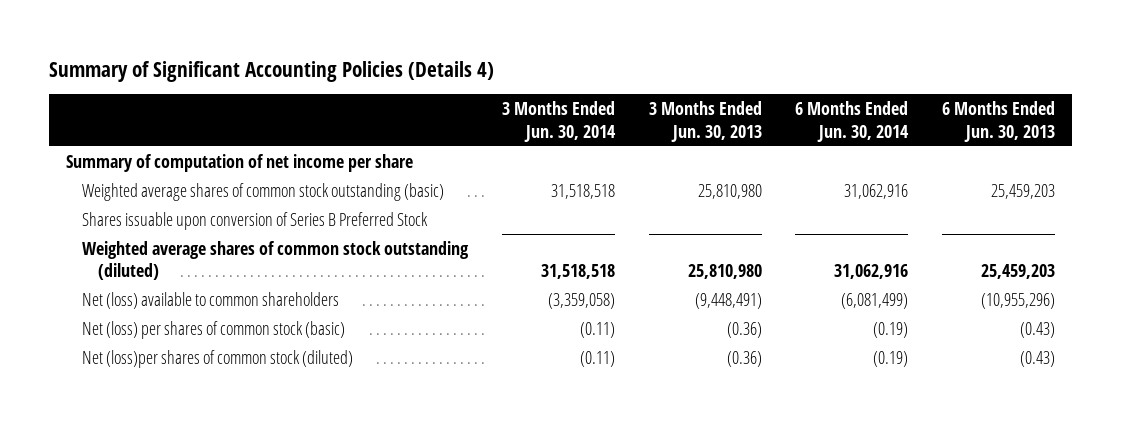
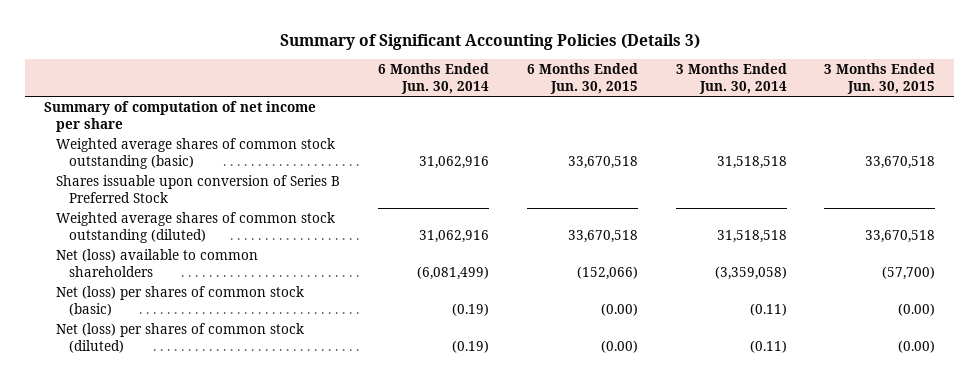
[49,60,495,82] Summary of Significant Accounting Policies (Details 4) -> [279,33,700,50] Summary of Significant Accounting Policies (Details 3)
[648,101,762,142] 3 Months Ended Jun. 30, 2013 -> none
[941,101,1055,142] 6 Months Ended Jun. 30, 2013 -> none
none -> [526,62,638,94] 6 Months Ended Jun. 30, 2015
none -> [824,62,936,94] 3 Months Ended Jun. 30, 2015
[82,349,354,368] Net (loss)per shares of common stock (diluted) -> [56,322,305,353] Net (loss) per shares of common stock (diluted)

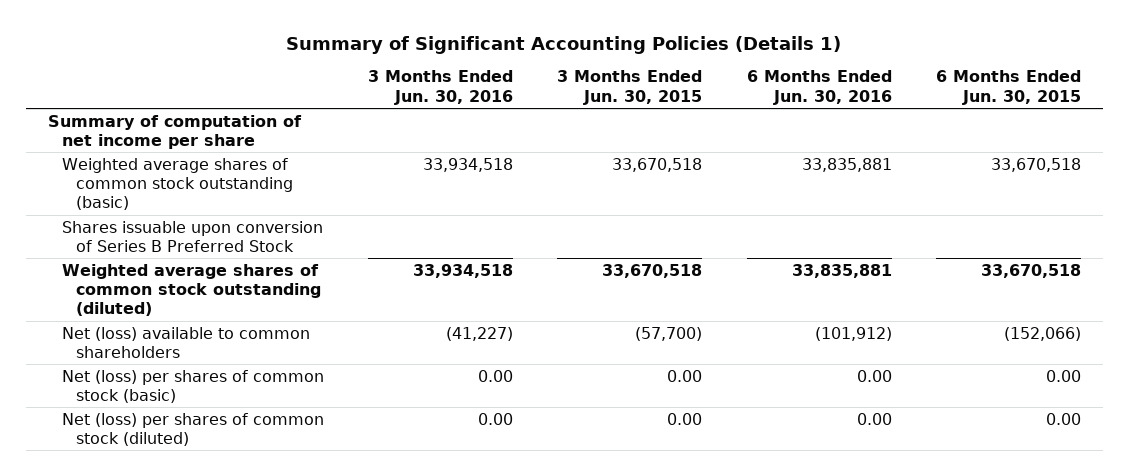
[279,33,700,50] Summary of Significant Accounting Policies (Details 3) -> [286,35,842,54] Summary of Significant Accounting Policies (Details 1)
[378,62,490,94] 6 Months Ended Jun. 30, 2014 -> none
[675,62,787,94] 3 Months Ended Jun. 30, 2014 -> none
none -> [368,70,514,105] 3 Months Ended Jun. 30, 2016
none -> [746,70,892,105] 6 Months Ended Jun. 30, 2016
[600,302,638,316] (0.00) -> [1045,369,1081,382] 0.00
[898,302,936,316] (0.00) -> [667,369,703,382] 0.00
[600,339,638,353] (0.00) -> [1045,412,1081,425] 0.00
[898,339,936,353] (0.00) -> [667,412,703,425] 0.00

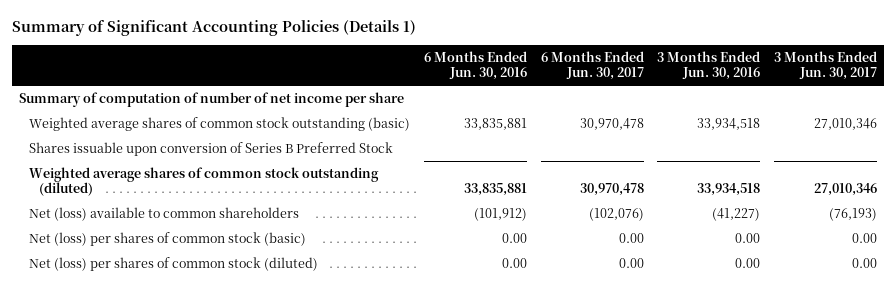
[557,70,703,105] 3 Months Ended Jun. 30, 2015 -> none
[935,70,1081,105] 6 Months Ended Jun. 30, 2015 -> none
none -> [540,51,644,81] 6 Months Ended Jun. 30, 2017
none -> [773,51,877,81] 3 Months Ended Jun. 30, 2017
[47,114,302,149] Summary of computation of net income per share -> [19,92,405,108] Summary of computation of number of net income per share

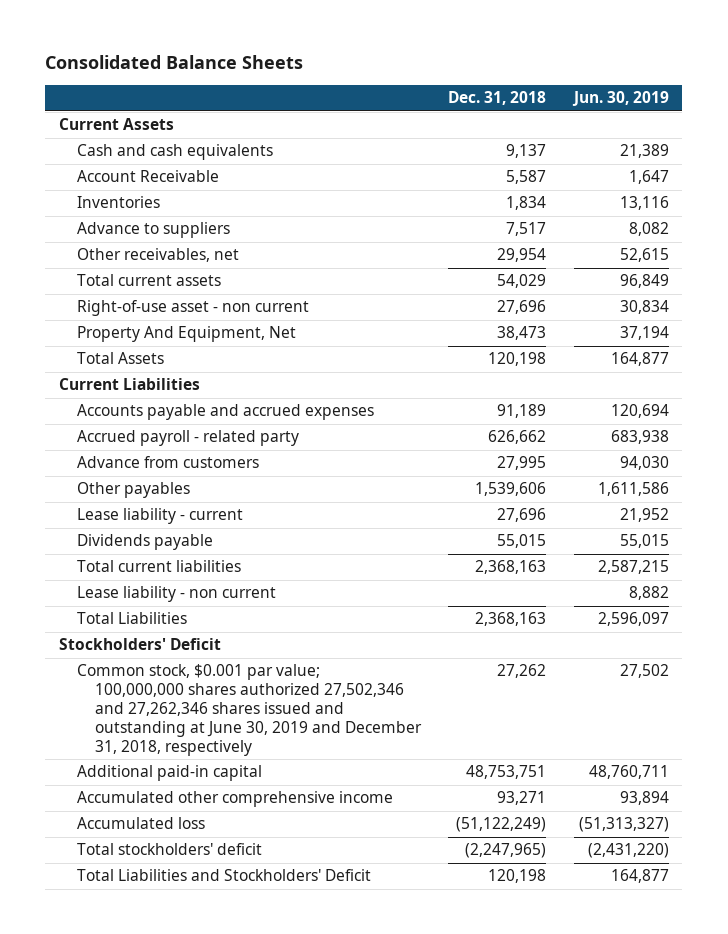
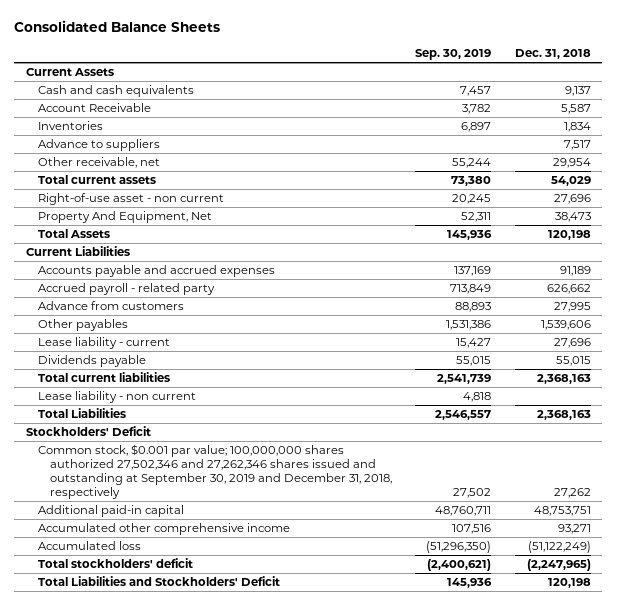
[571,91,669,107] Jun. 30, 2019 -> none
none -> [415,49,492,61] Sep. 30, 2019
[76,248,239,263] Other receivables, net -> [37,157,160,169] Other receivable, net
[76,664,422,756] Common stock, $0.001 par value; 100,000,000 shares authorized 27,502,346 and 27,262,346 shares issued and outstanding at June 30, 2019 and December 31, 2018, respectively -> [37,444,393,500] Common stock, $0.001 par value; 100,000,000 shares authorized 27,502,346 and 27,262,346 shares issued and outstanding at September 30, 2019 and December 31, 2018, respectively

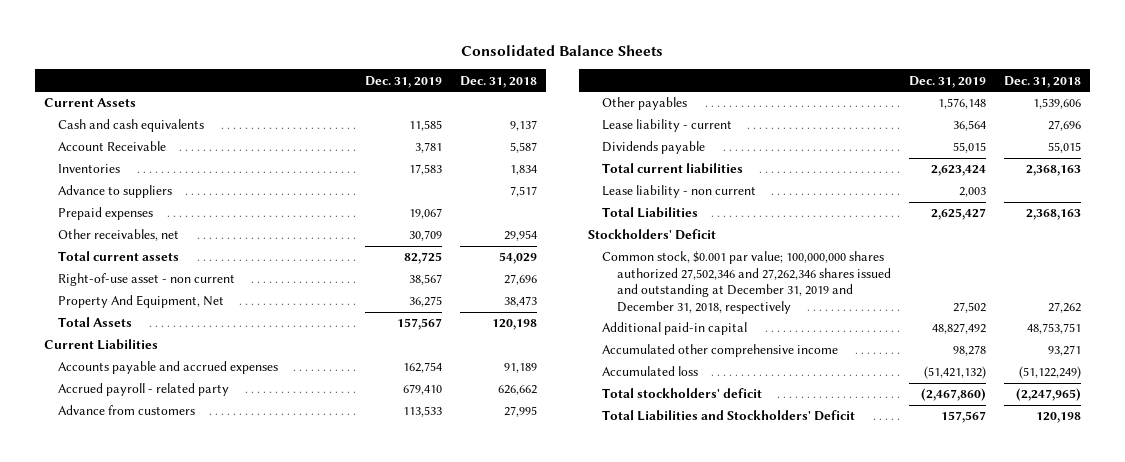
[415,49,492,61] Sep. 30, 2019 -> none
none -> [364,75,442,88] Dec. 31, 2019
none -> [58,207,154,221] Prepaid expenses
[37,157,160,169] Other receivable, net -> [58,229,180,242] Other receivables, net
[37,444,393,500] Common stock, $0.001 par value; 100,000,000 shares authorized 27,502,346 and 27,262,346 shares issued and outstanding at September 30, 2019 and December 31, 2018, respectively -> [602,251,891,314] Common stock, $0.001 par value; 100,000,000 shares authorized 27,502,346 and 27,262,346 shares issued and outstanding at December 31, 2019 and December 31, 2018, respectively

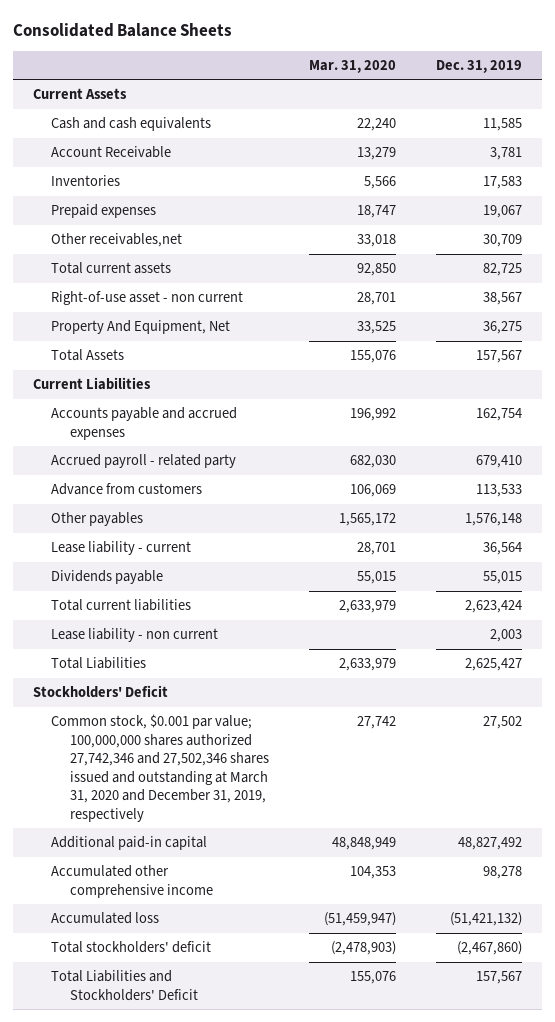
[459,75,537,88] Dec. 31, 2018 -> none
none -> [308,59,396,73] Mar. 31, 2020
[58,185,173,199] Advance to suppliers -> none
[58,229,180,242] Other receivables, net -> [51,233,183,248] Other receivables,net
[602,251,891,314] Common stock, $0.001 par value; 100,000,000 shares authorized 27,502,346 and 27,262,346 shares issued and outstanding at December 31, 2019 and December 31, 2018, respectively -> [51,714,269,822] Common stock, $0.001 par value; 100,000,000 shares authorized 27,742,346 and 27,502,346 shares issued and outstanding at March 31, 2020 and December 31, 2019, respectively

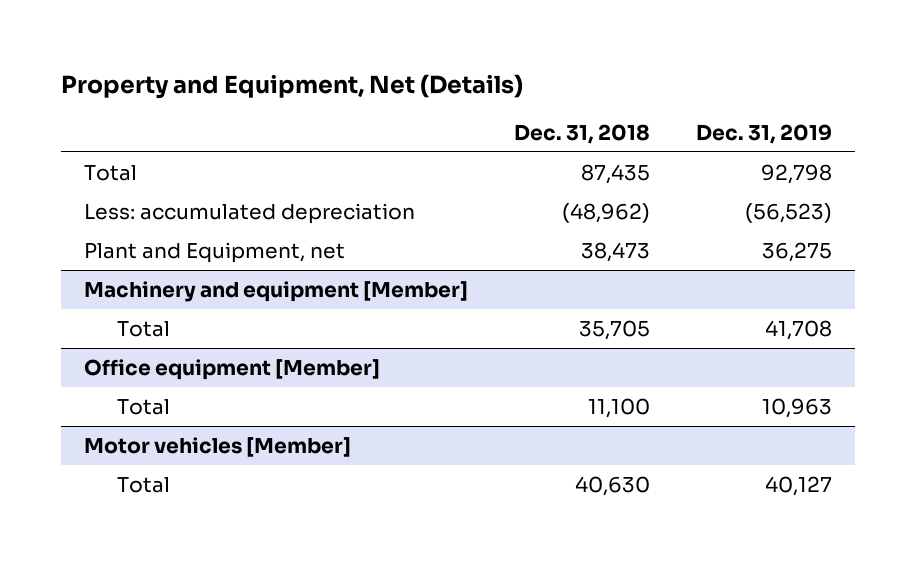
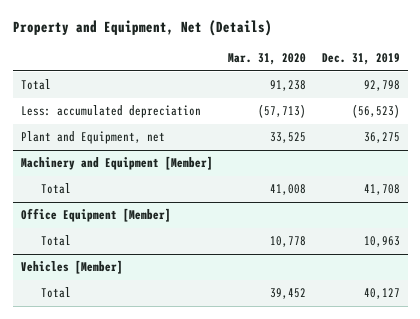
[514,124,651,145] Dec. 31, 2018 -> none
none -> [228,53,307,66] Mar. 31, 2020
[84,280,469,302] Machinery and equipment [Member] -> [20,156,213,171] Machinery and Equipment [Member]
[84,358,381,380] Office equipment [Member] -> [20,208,171,223] Office Equipment [Member]
[84,436,352,457] Motor vehicles [Member] -> [20,260,123,275] Vehicles [Member]

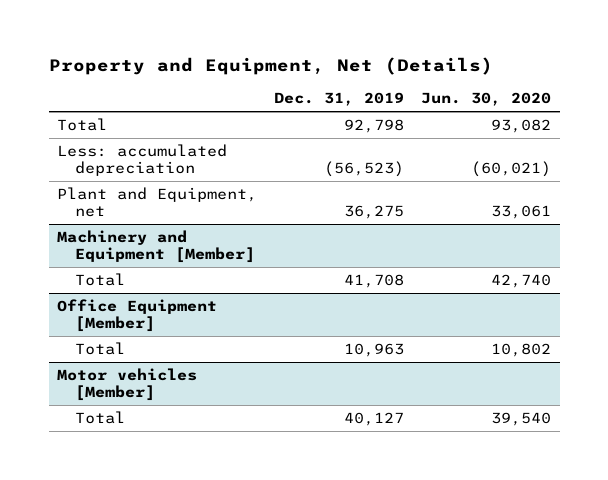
[228,53,307,66] Mar. 31, 2020 -> none
none -> [421,92,552,107] Jun. 30, 2020
[20,260,123,275] Vehicles [Member] -> [57,367,198,401] Motor vehicles [Member]

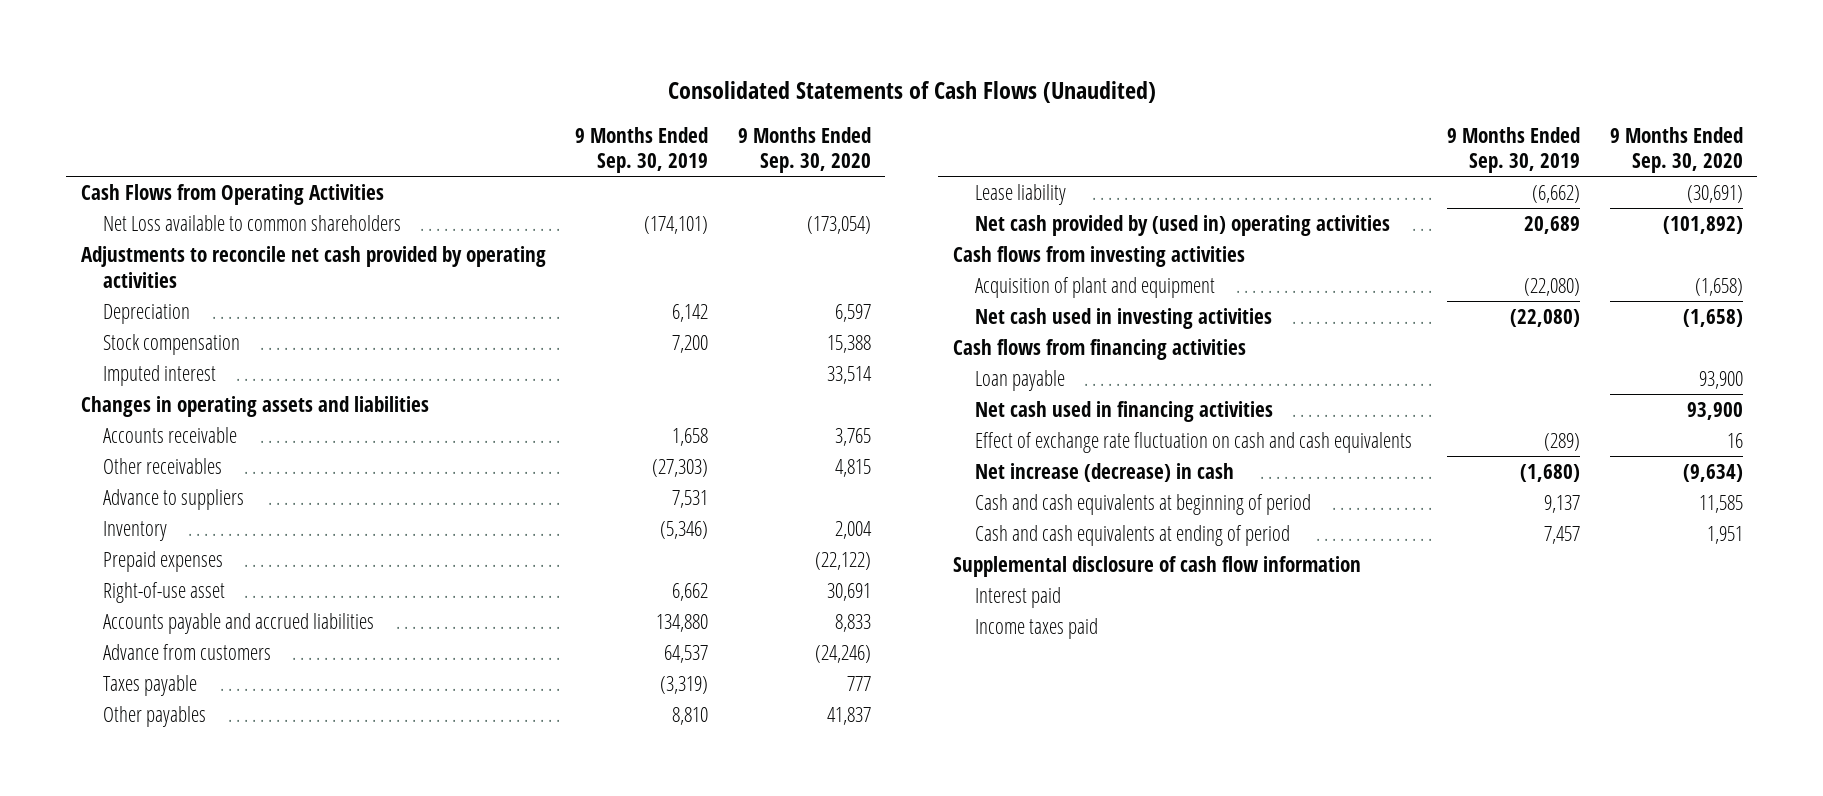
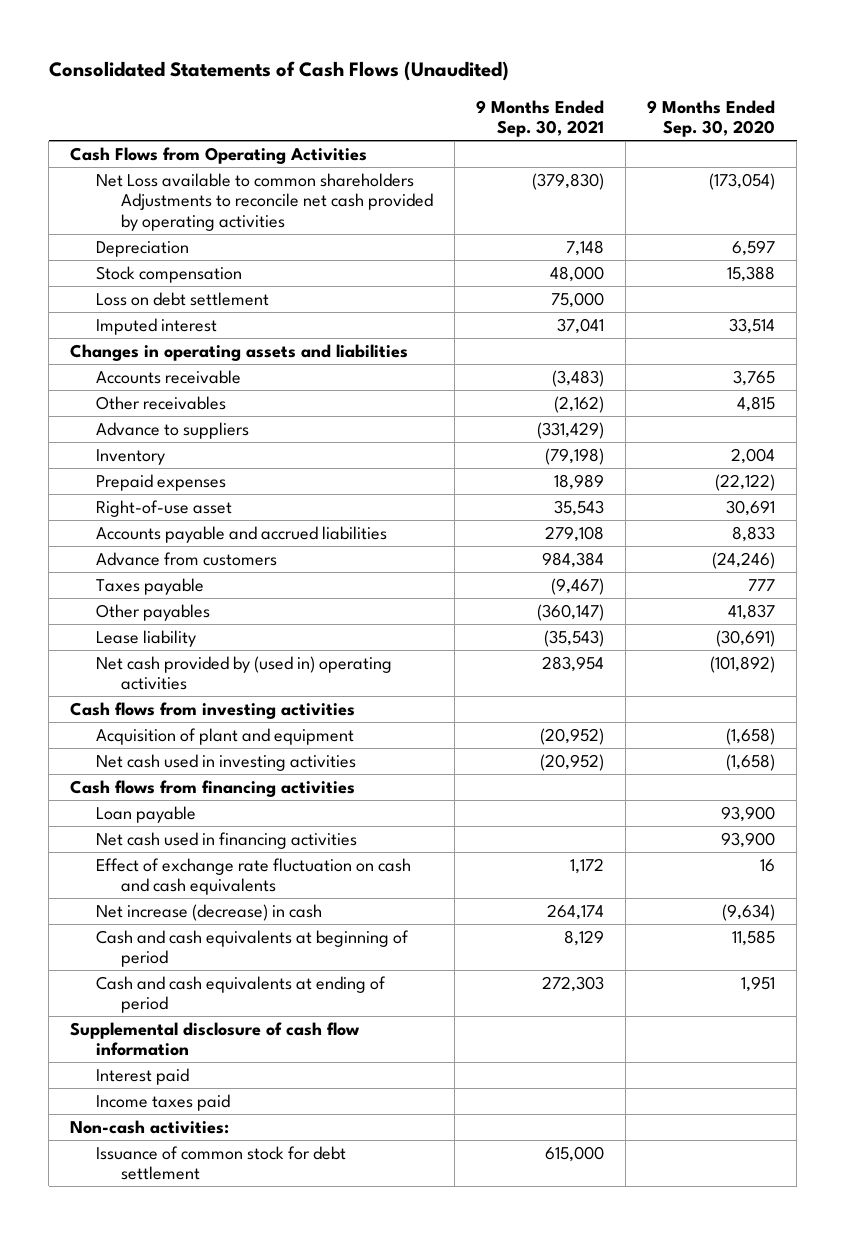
[575,126,709,174] 9 Months Ended Sep. 30, 2019 -> none
none -> [476,99,605,138] 9 Months Ended Sep. 30, 2021
[80,246,546,288] Adjustments to reconcile net cash provided by operating activities -> none
[103,215,402,232] Net Loss available to common shareholders -> [95,172,434,232] Net Loss available to common shareholders Adjustments to reconcile net cash provided by operating activities
none -> [95,291,269,306] Loss on debt settlement
none -> [70,1119,230,1134] Non-cash activities:
none -> [95,1145,346,1181] Issuance of common stock for debt settlement

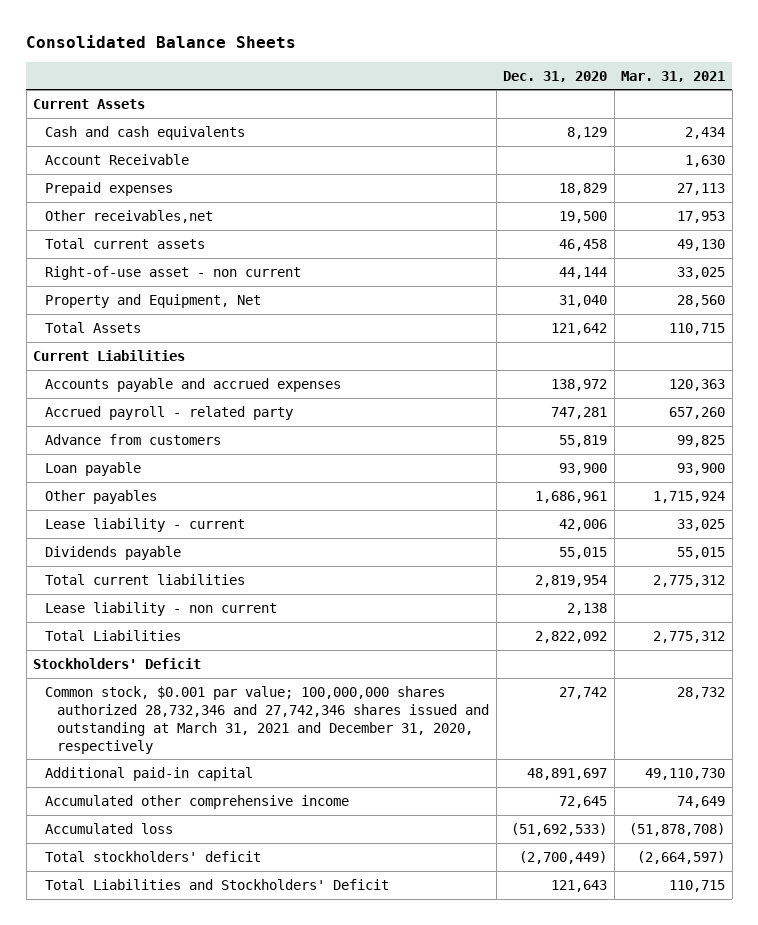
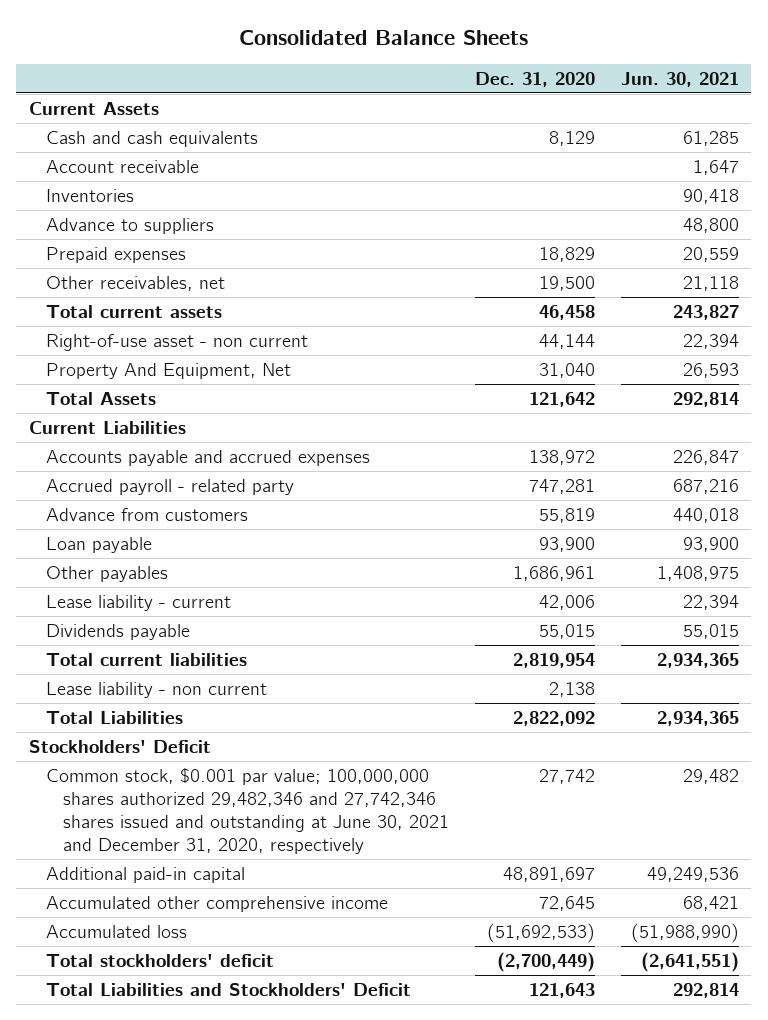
[621,70,726,82] Mar. 31, 2021 -> none
none -> [620,71,739,87] Jun. 30, 2021
[45,153,190,165] Account Receivable -> [46,159,200,173] Account receivable
none -> [46,188,135,202] Inventories
none -> [46,217,215,234] Advance to suppliers
[45,209,214,223] Other receivables,net -> [46,275,226,291] Other receivables, net
[45,293,262,308] Property and Equipment, Net -> [46,362,292,379] Property And Equipment, Net
[45,685,490,754] Common stock, $0.001 par value; 100,000,000 shares authorized 28,732,346 and 27,742,346 shares issued and outstanding at March 31, 2021 and December 31, 2020, respectively -> [46,767,450,855] Common stock, $0.001 par value; 100,000,000 shares authorized 29,482,346 and 27,742,346 shares issued and outstanding at June 30, 2021 and December 31, 2020, respectively

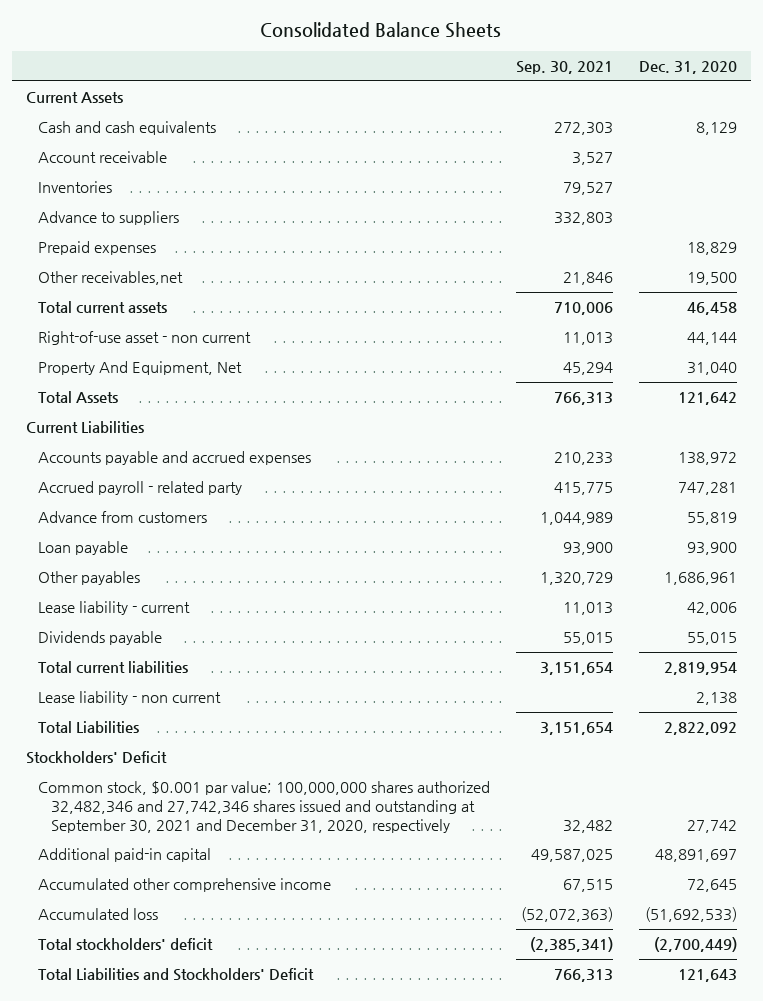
[620,71,739,87] Jun. 30, 2021 -> none
none -> [516,60,614,74] Sep. 30, 2021
[46,275,226,291] Other receivables, net -> [38,271,184,286] Other receivables,net
[46,767,450,855] Common stock, $0.001 par value; 100,000,000 shares authorized 29,482,346 and 27,742,346 shares issued and outstanding at June 30, 2021 and December 31, 2020, respectively -> [38,781,491,833] Common stock, $0.001 par value; 100,000,000 shares authorized 32,482,346 and 27,742,346 shares issued and outstanding at September 30, 2021 and December 31, 2020, respectively

